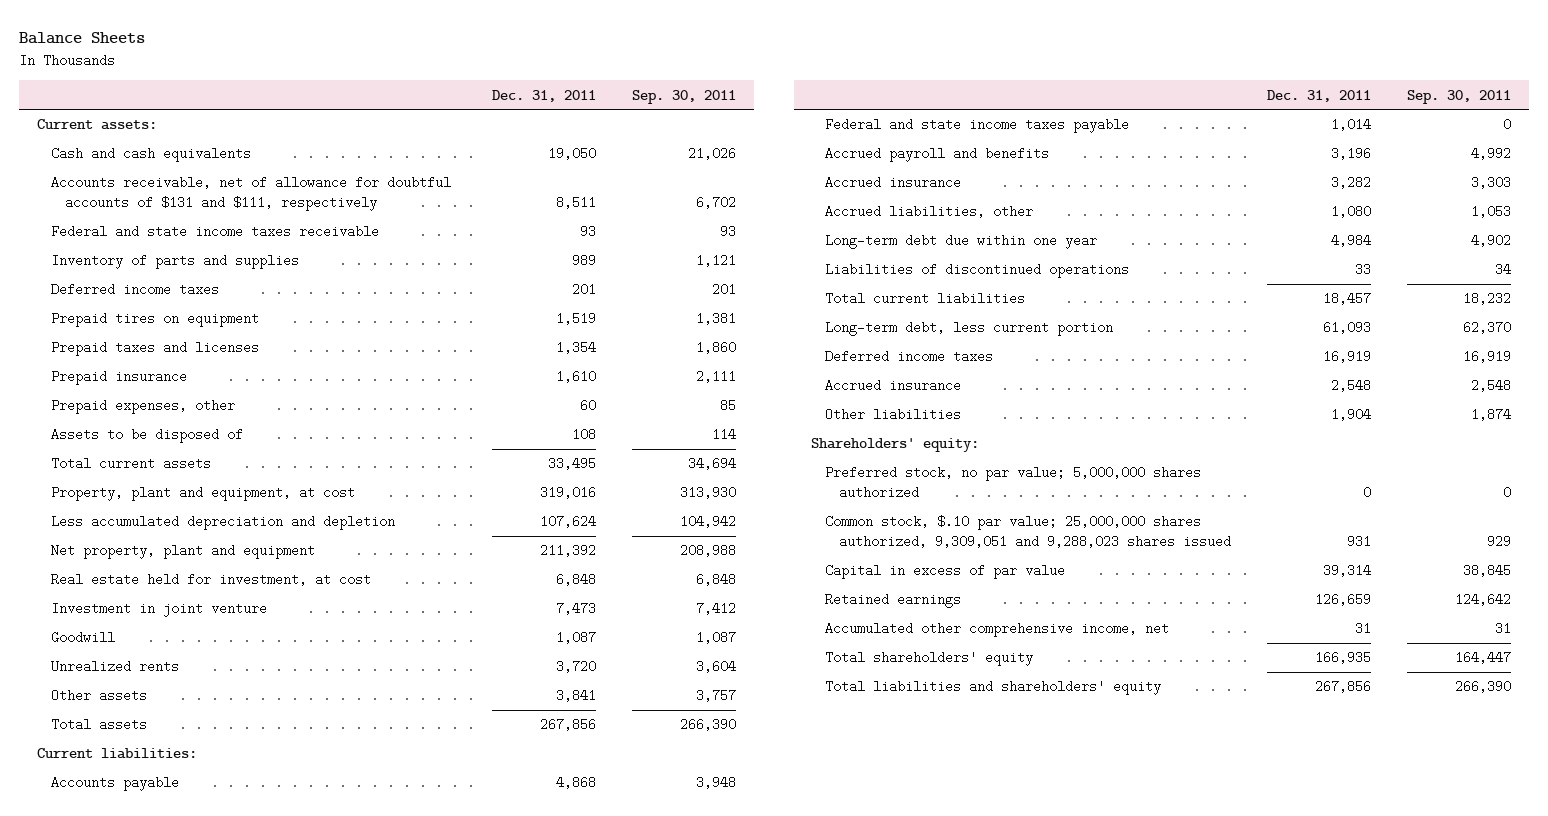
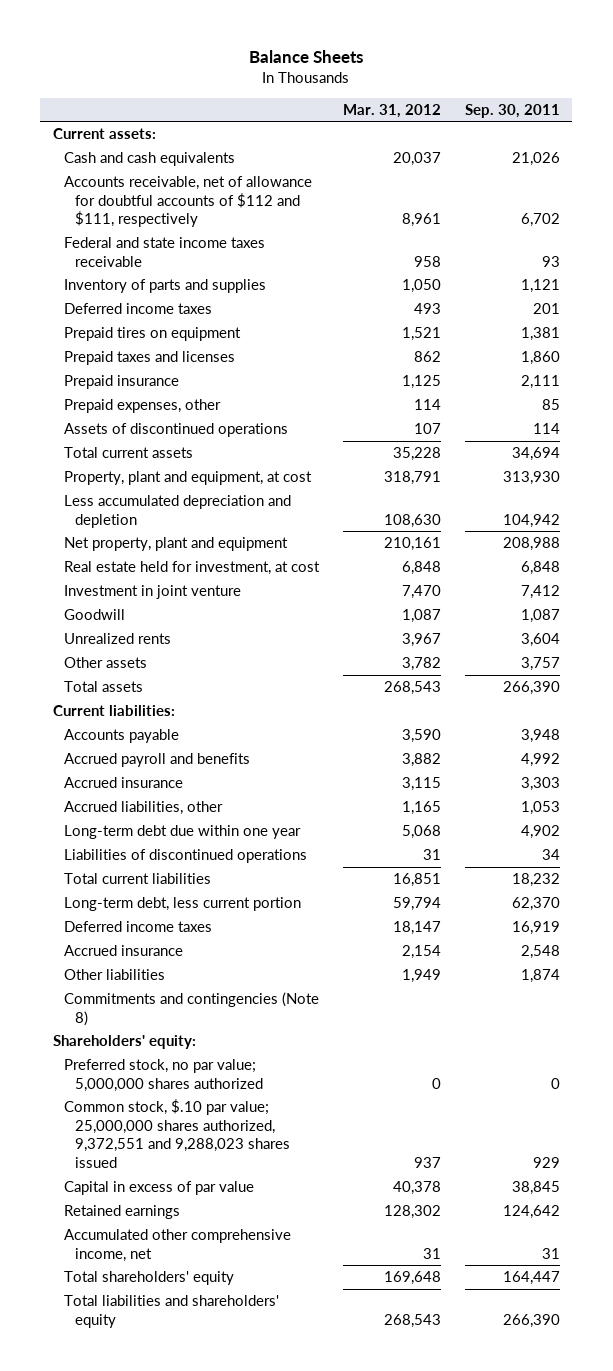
[492,89,597,102] Dec. 31, 2011 -> none
none -> [342,103,441,118] Mar. 31, 2012
[50,176,451,212] Accounts receivable, net of allowance for doubtful accounts of $131 and $111, respectively -> [63,176,312,228] Accounts receivable, net of allowance for doubtful accounts of $112 and $111, respectively
[50,428,243,444] Assets to be disposed of -> [63,423,288,438] Assets of discontinued operations
[825,118,1130,134] Federal and state income taxes payable -> none
none -> [63,992,319,1026] Commitments and contingencies (Note 8)
[825,515,1232,549] Common stock, $.10 par value; 25,000,000 shares authorized, 9,309,051 and 9,288,023 shares issued -> [63,1099,291,1169] Common stock, $.10 par value; 25,000,000 shares authorized, 9,372,551 and 9,288,023 shares issued

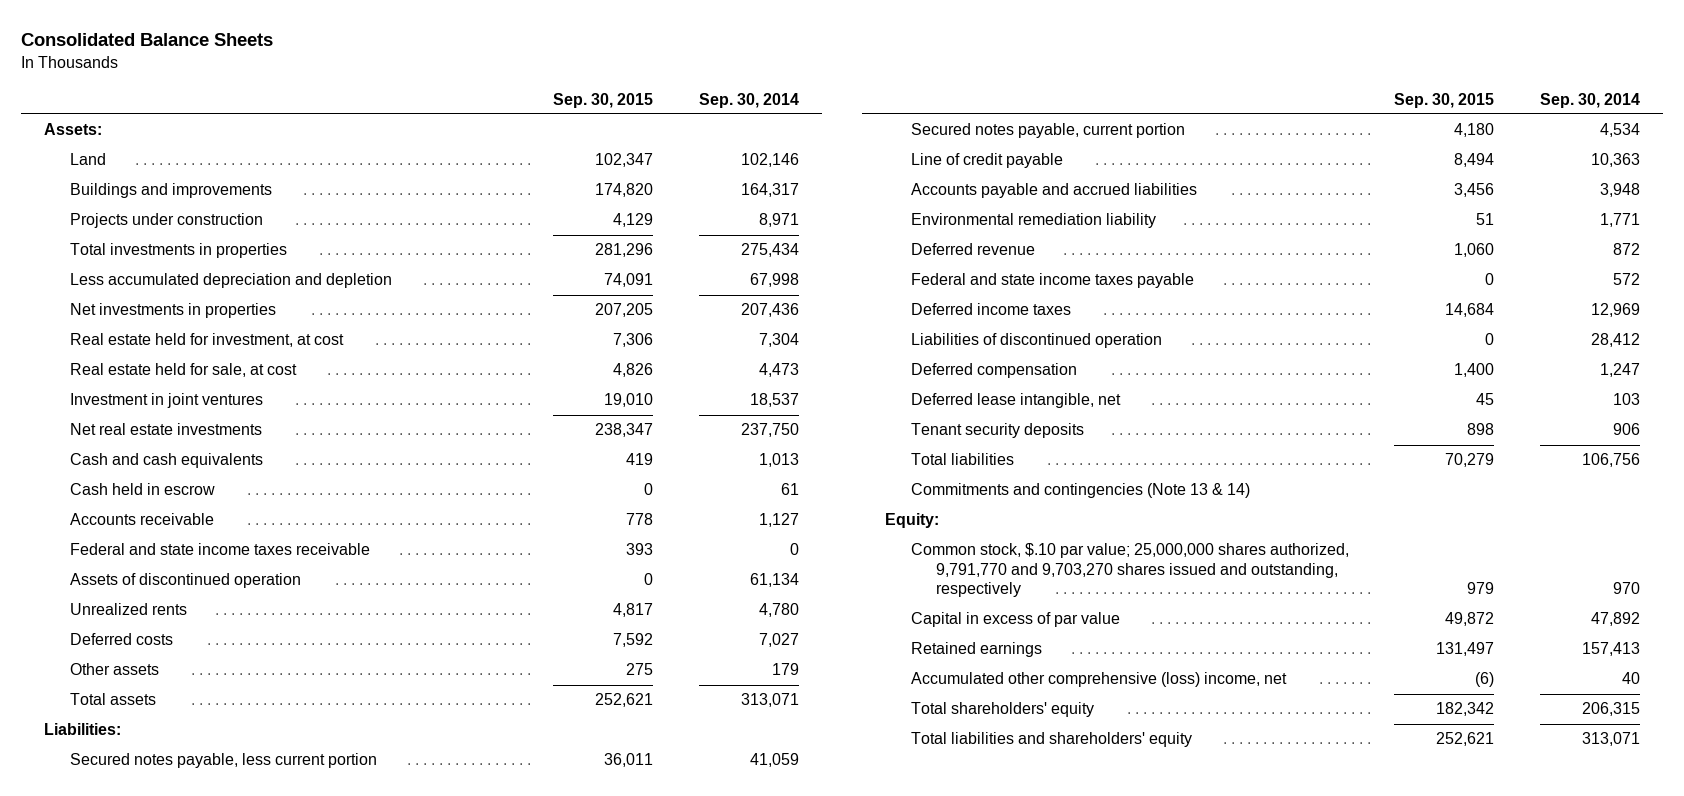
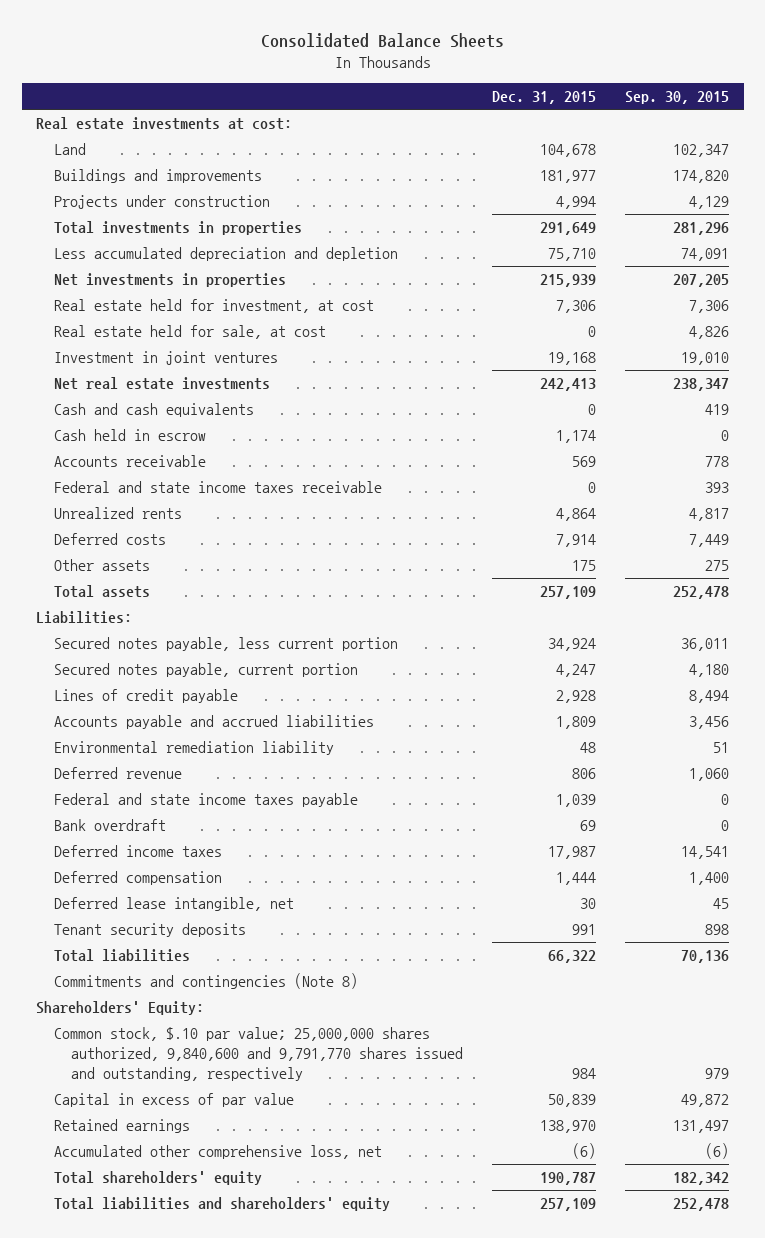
[698,92,799,108] Sep. 30, 2014 -> none
none -> [492,91,597,105] Dec. 31, 2015
[44,123,103,136] Assets: -> none
none -> [36,116,293,130] Real estate investments at cost:
[69,573,301,589] Assets of discontinued operation -> none
[613,633,654,648] 7,592 -> [689,533,730,547] 7,449
[595,693,654,708] 252,621 -> [673,585,730,599] 252,478
[910,153,1063,169] Line of credit payable -> [53,688,238,703] Lines of credit payable
[910,333,1162,349] Liabilities of discontinued operation -> none
none -> [53,818,166,831] Bank overdraft
[1445,303,1495,318] 14,684 -> [681,845,730,859] 14,541
[1445,453,1495,468] 70,279 -> [681,949,730,963] 70,136
[910,483,1250,499] Commitments and contingencies (Note 13 & 14) -> [53,972,358,989] Commitments and contingencies (Note 8)
[884,513,939,529] Equity: -> [36,1000,205,1015] Shareholders' Equity:
[910,543,1349,598] Common stock, $.10 par value; 25,000,000 shares authorized, 9,791,770 and 9,703,270 shares issued and outstanding, respectively -> [53,1026,464,1081] Common stock, $.10 par value; 25,000,000 shares authorized, 9,840,600 and 9,791,770 shares issued and outstanding, respectively
[910,672,1287,688] Accumulated other comprehensive (loss) income, net -> [53,1144,382,1159] Accumulated other comprehensive loss, net
[1436,732,1495,747] 252,621 -> [673,1197,730,1211] 252,478

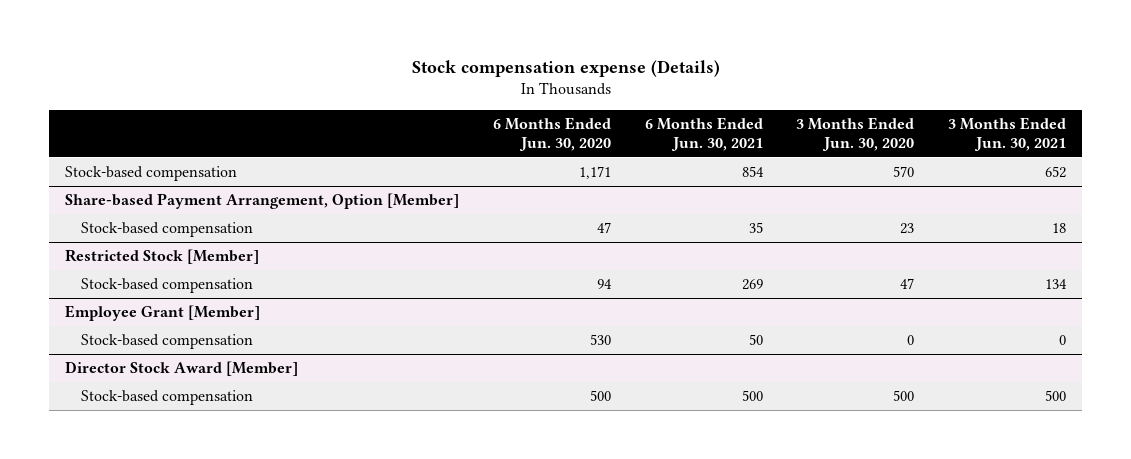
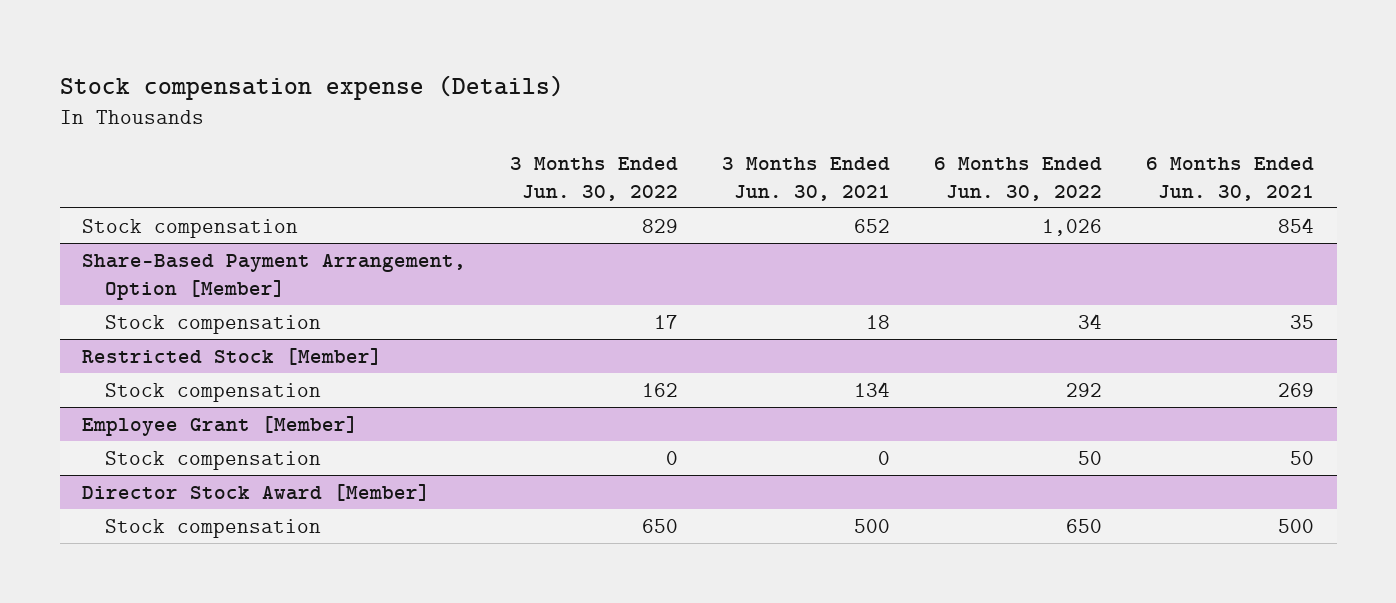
[492,117,611,152] 6 Months Ended Jun. 30, 2020 -> none
[796,117,915,152] 3 Months Ended Jun. 30, 2020 -> none
none -> [510,156,679,201] 3 Months Ended Jun. 30, 2022
none -> [934,156,1103,201] 6 Months Ended Jun. 30, 2022
[65,166,238,182] Stock-based compensation -> [81,218,298,238] Stock compensation
[65,193,460,210] Share-based Payment Arrangement, Option [Member] -> [81,253,466,300] Share-Based Payment Arrangement, Option [Member]
[80,222,253,238] Stock-based compensation -> [105,314,322,334] Stock compensation
[80,278,253,294] Stock-based compensation -> [105,382,322,402] Stock compensation
[80,334,253,350] Stock-based compensation -> [105,450,322,470] Stock compensation
[80,390,253,406] Stock-based compensation -> [105,518,322,538] Stock compensation

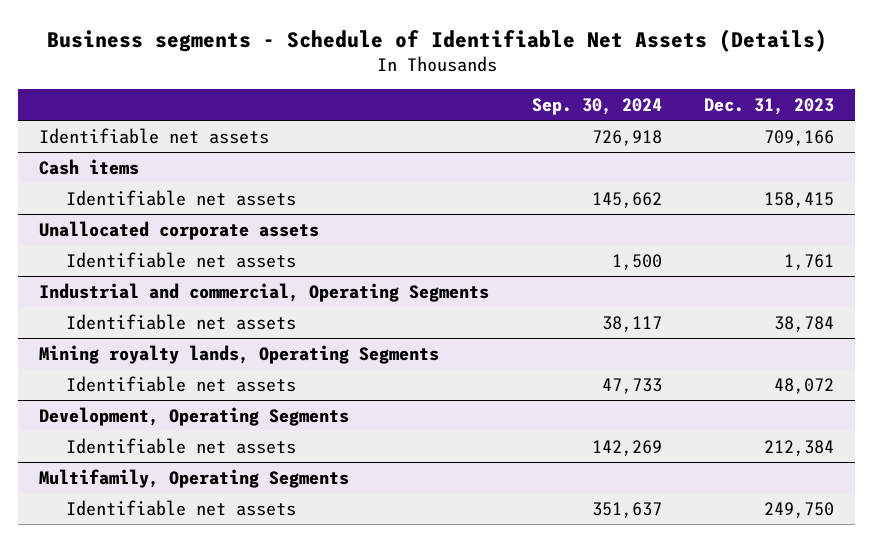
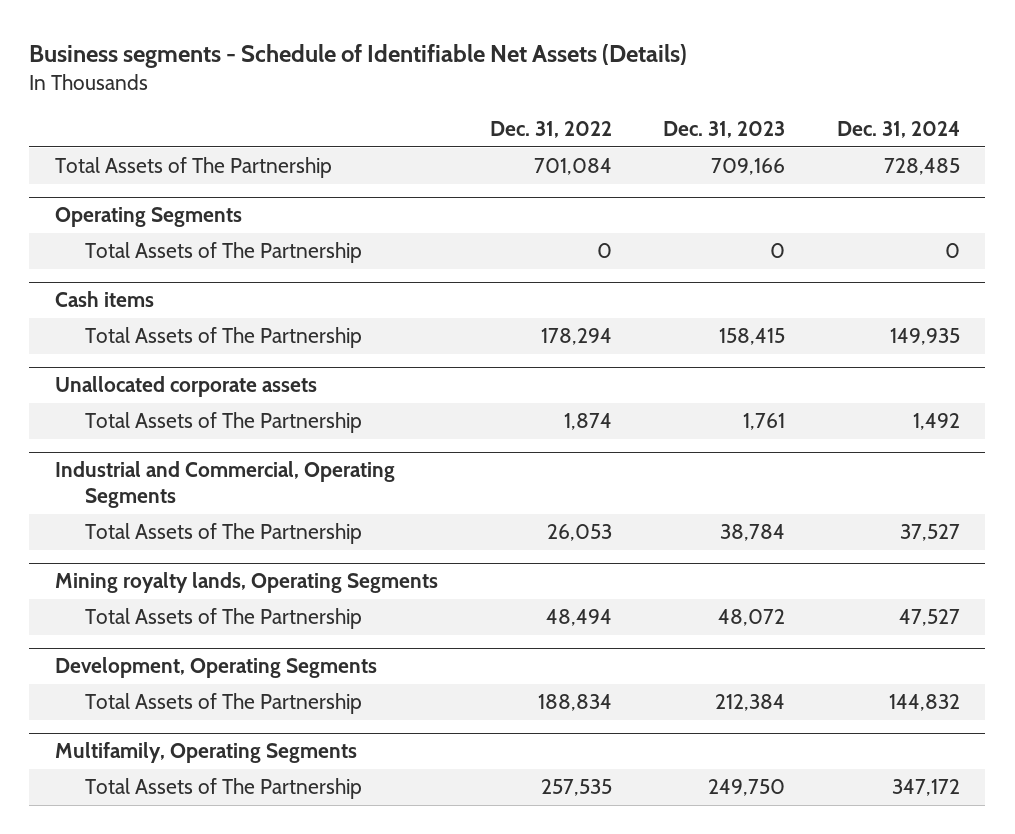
[531,98,662,116] Sep. 30, 2024 -> none
none -> [489,121,612,139] Dec. 31, 2022
none -> [836,121,960,139] Dec. 31, 2024
[39,127,270,144] Identifiable net assets -> [55,157,333,179] Total Assets of The Partnership
none -> [55,207,243,228] Operating Segments
none -> [84,242,362,264] Total Assets of The Partnership
[65,189,296,206] Identifiable net assets -> [84,327,362,349] Total Assets of The Partnership
[65,251,296,268] Identifiable net assets -> [84,412,362,434] Total Assets of The Partnership
[39,282,490,302] Industrial and commercial, Operating Segments -> [55,461,396,509] Industrial and Commercial, Operating Segments
[65,313,296,330] Identifiable net assets -> [84,523,362,545] Total Assets of The Partnership
[65,375,296,392] Identifiable net assets -> [84,608,362,630] Total Assets of The Partnership
[65,437,296,454] Identifiable net assets -> [84,693,362,715] Total Assets of The Partnership
[65,499,296,516] Identifiable net assets -> [84,778,362,800] Total Assets of The Partnership

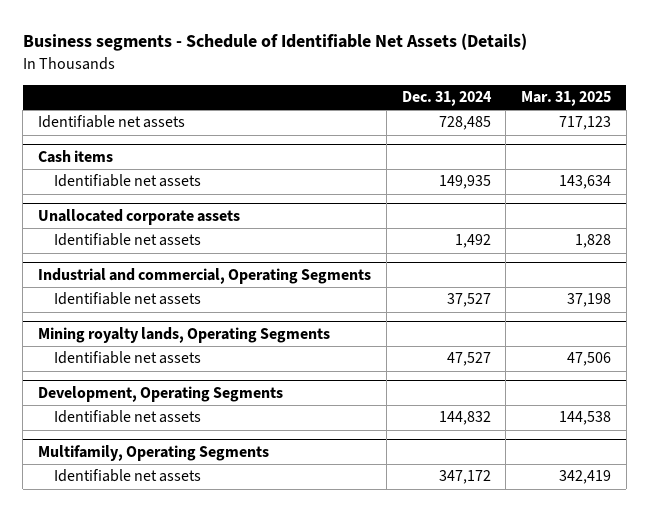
[489,121,612,139] Dec. 31, 2022 -> none
[663,121,786,139] Dec. 31, 2023 -> none
none -> [521,91,612,107] Mar. 31, 2025
[55,207,243,228] Operating Segments -> none
[84,242,362,264] Total Assets of The Partnership -> none
[55,157,333,179] Total Assets of The Partnership -> [38,115,186,129] Identifiable net assets
[84,327,362,349] Total Assets of The Partnership -> [53,174,201,188] Identifiable net assets
[84,412,362,434] Total Assets of The Partnership -> [53,233,201,247] Identifiable net assets
[55,461,396,509] Industrial and Commercial, Operating Segments -> [38,267,372,284] Industrial and commercial, Operating Segments
[84,523,362,545] Total Assets of The Partnership -> [53,292,201,306] Identifiable net assets
[84,608,362,630] Total Assets of The Partnership -> [53,351,201,365] Identifiable net assets
[84,693,362,715] Total Assets of The Partnership -> [53,410,201,424] Identifiable net assets
[84,778,362,800] Total Assets of The Partnership -> [53,469,201,483] Identifiable net assets

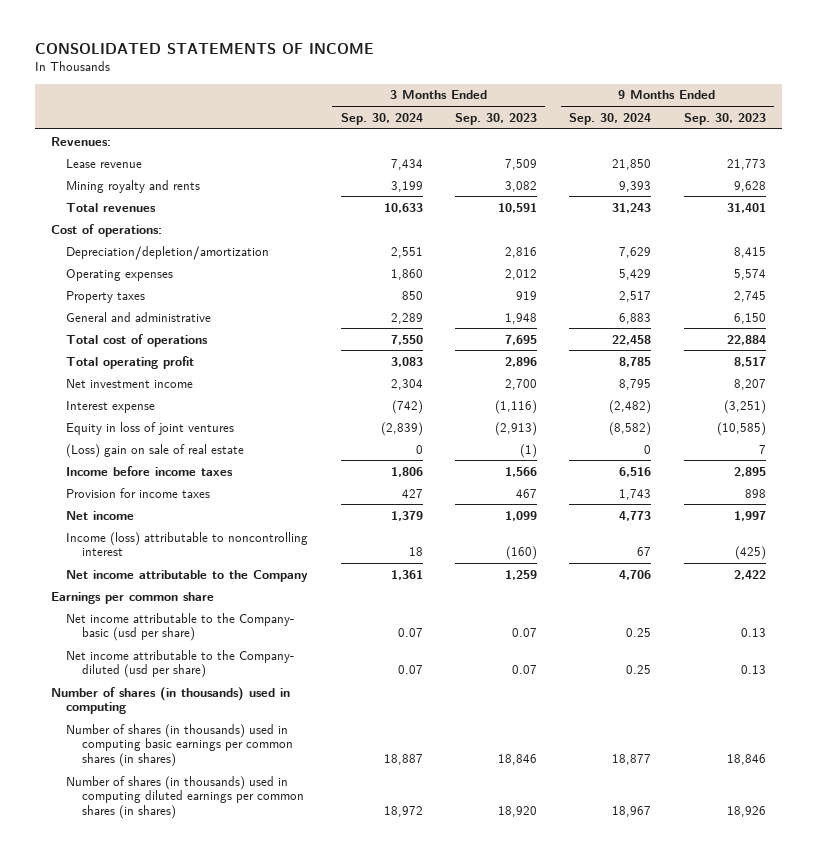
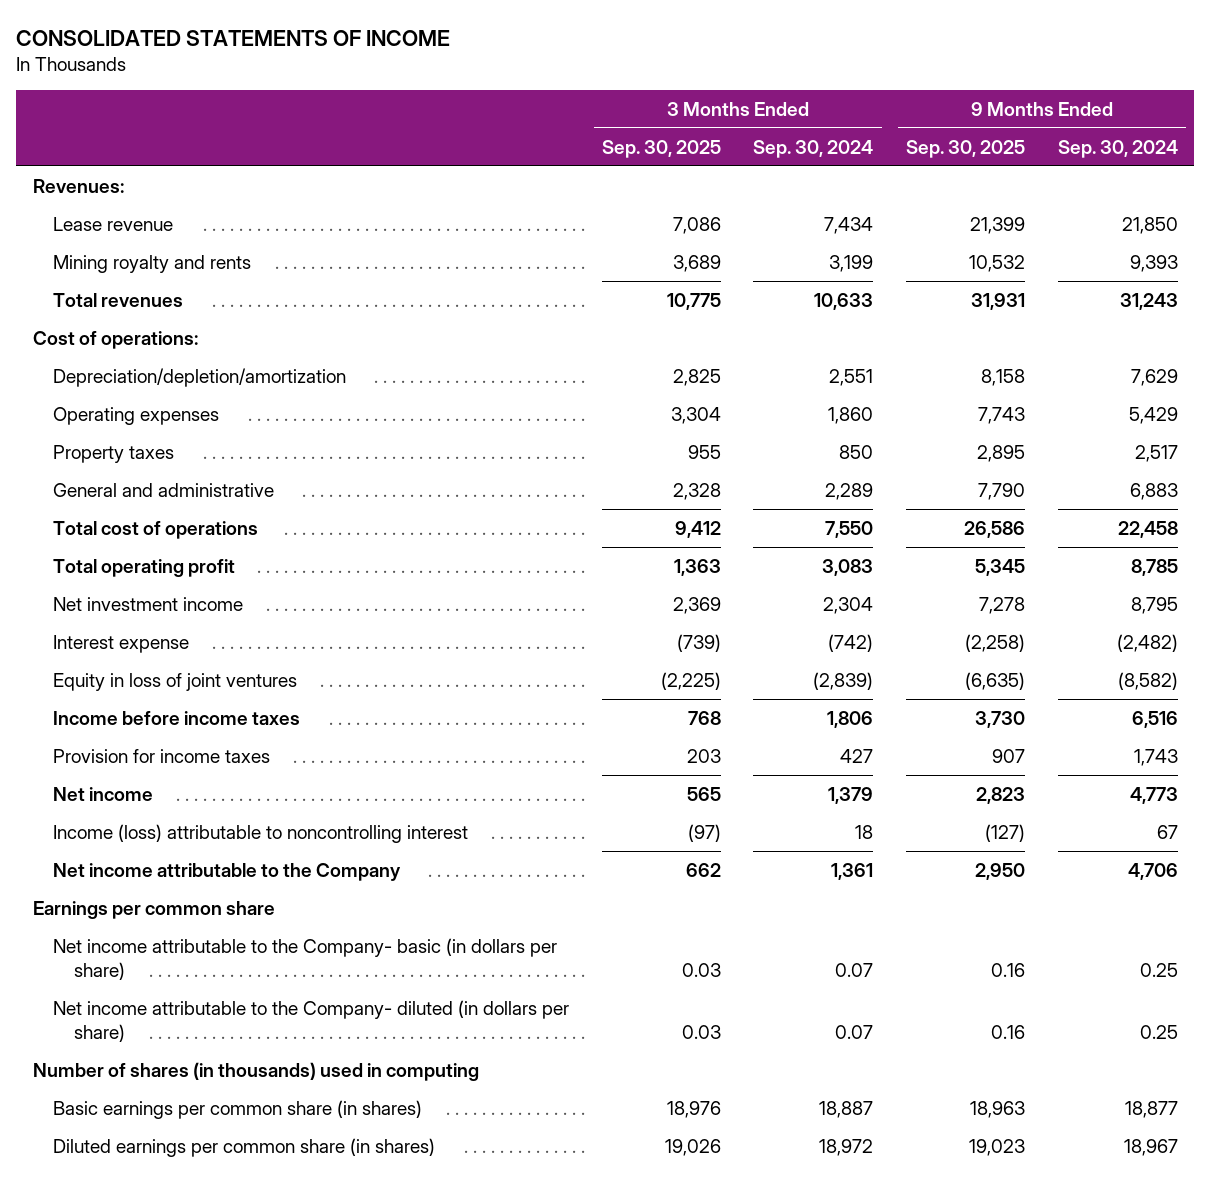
[454,112,537,125] Sep. 30, 2023 -> none
[683,112,766,125] Sep. 30, 2023 -> none
none -> [601,139,721,158] Sep. 30, 2025
none -> [906,139,1026,158] Sep. 30, 2025
[66,443,245,458] (Loss) gain on sale of real estate -> none
[66,612,295,642] Net income attributable to the Company- basic (usd per share) -> [53,937,558,980] Net income attributable to the Company- basic (in dollars per share)
[66,649,295,679] Net income attributable to the Company- diluted (usd per share) -> [53,999,570,1042] Net income attributable to the Company- diluted (in dollars per share)
[66,723,293,767] Number of shares (in thousands) used in computing basic earnings per common shares (in shares) -> [53,1099,423,1119] Basic earnings per common share (in shares)
[66,775,304,819] Number of shares (in thousands) used in computing diluted earnings per common shares (in shares) -> [53,1137,436,1157] Diluted earnings per common share (in shares)

